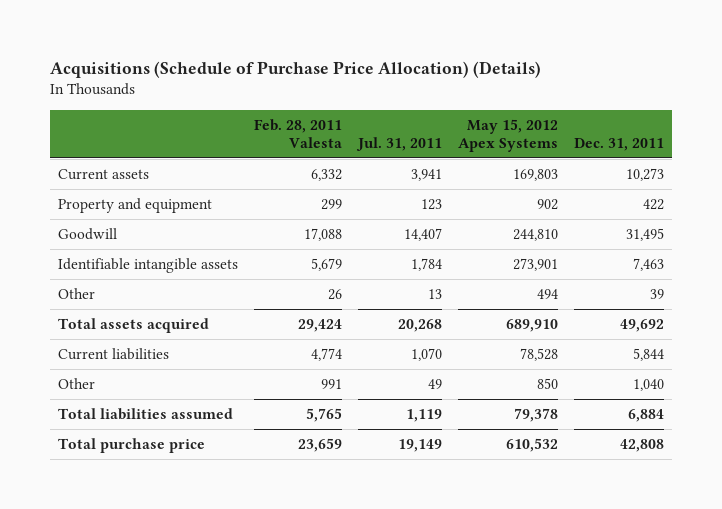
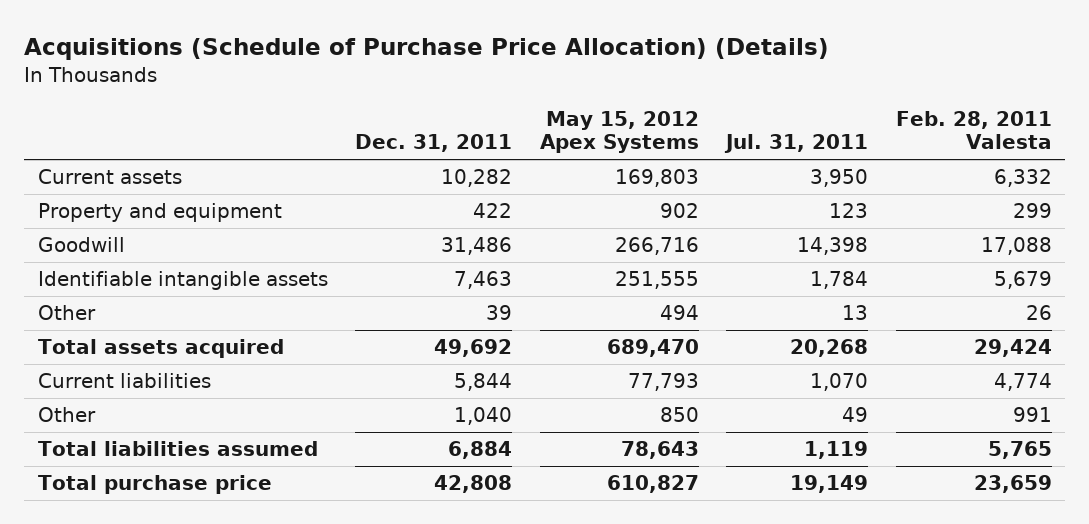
[411,168,443,181] 3,941 -> [810,169,869,188] 3,950
[626,167,665,181] 10,273 -> [441,169,513,188] 10,282
[404,227,443,241] 14,407 -> [797,237,869,256] 14,398
[513,228,559,241] 244,810 -> [614,237,699,256] 266,716
[626,227,665,241] 31,495 -> [441,237,513,256] 31,486
[513,257,559,271] 273,901 -> [614,271,699,290] 251,555
[506,318,559,332] 689,910 -> [606,339,699,358] 689,470
[520,347,559,361] 78,528 -> [627,373,699,392] 77,793
[514,407,559,422] 79,378 -> [620,441,699,460] 78,643
[506,437,559,452] 610,532 -> [606,475,699,494] 610,827

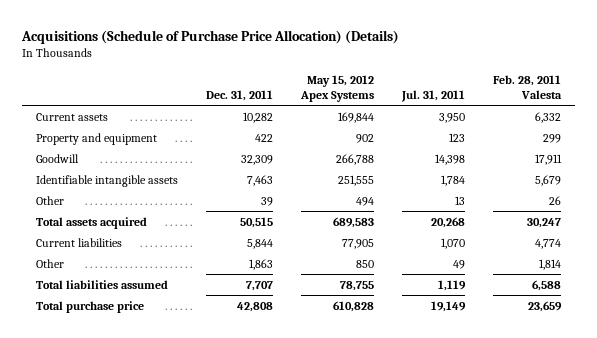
[614,169,699,188] 169,803 -> [338,111,375,123] 169,844
[441,237,513,256] 31,486 -> [241,154,274,165] 32,309
[614,237,699,256] 266,716 -> [336,153,375,165] 266,788
[980,237,1052,256] 17,088 -> [535,153,563,165] 17,911
[434,339,513,358] 49,692 -> [240,216,274,228] 50,515
[606,339,699,358] 689,470 -> [333,216,375,228] 689,583
[973,339,1052,358] 29,424 -> [527,217,562,228] 30,247
[627,373,699,392] 77,793 -> [342,238,375,249] 77,905
[454,407,513,426] 1,040 -> [249,258,274,270] 1,863
[1012,407,1052,423] 991 -> [539,258,562,270] 1,814
[448,441,513,460] 6,884 -> [246,280,274,291] 7,707
[620,441,699,460] 78,643 -> [340,280,375,291] 78,755
[987,441,1052,460] 5,765 -> [532,279,562,291] 6,588
[606,475,699,494] 610,827 -> [333,300,375,312] 610,828

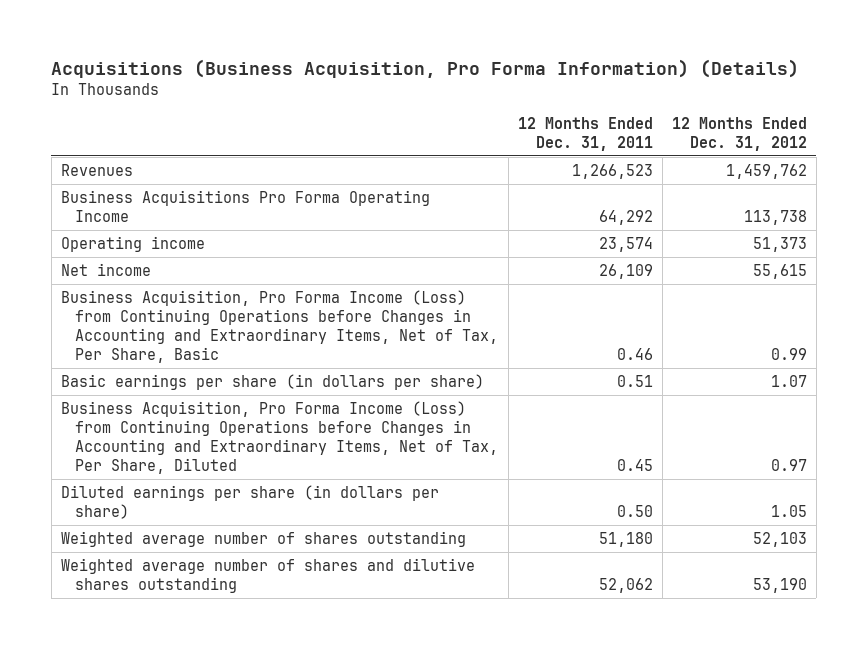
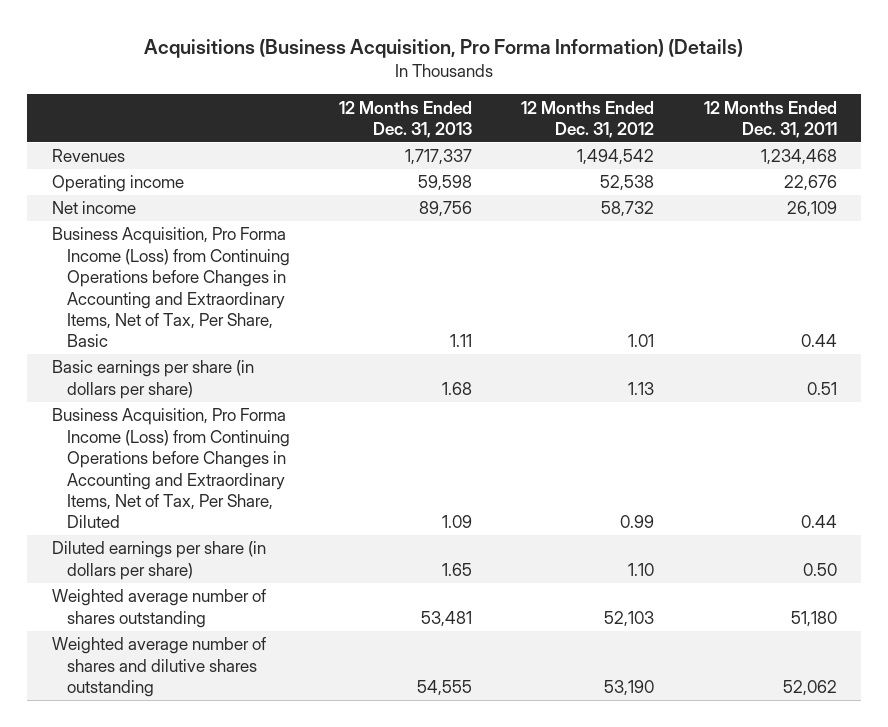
none -> [339,100,473,138] 12 Months Ended Dec. 31, 2013
[60,189,430,222] Business Acquisitions Pro Forma Operating Income -> none
[571,163,653,179] 1,266,523 -> [760,149,837,166] 1,234,468
[725,163,807,179] 1,459,762 -> [577,149,655,166] 1,494,542
[598,236,653,252] 23,574 -> [783,175,837,192] 22,676
[752,236,807,252] 51,373 -> [600,175,655,192] 52,538
[752,263,807,279] 55,615 -> [601,201,655,218] 58,732
[616,348,653,361] 0.46 -> [800,334,837,348] 0.44
[770,348,807,361] 0.99 -> [628,334,655,348] 1.01
[770,374,807,387] 1.07 -> [628,381,655,395] 1.13
[616,459,653,472] 0.45 -> [800,515,837,529] 0.44
[770,459,807,472] 0.97 -> [620,515,655,529] 0.99
[770,504,807,517] 1.05 -> [628,562,655,576] 1.10

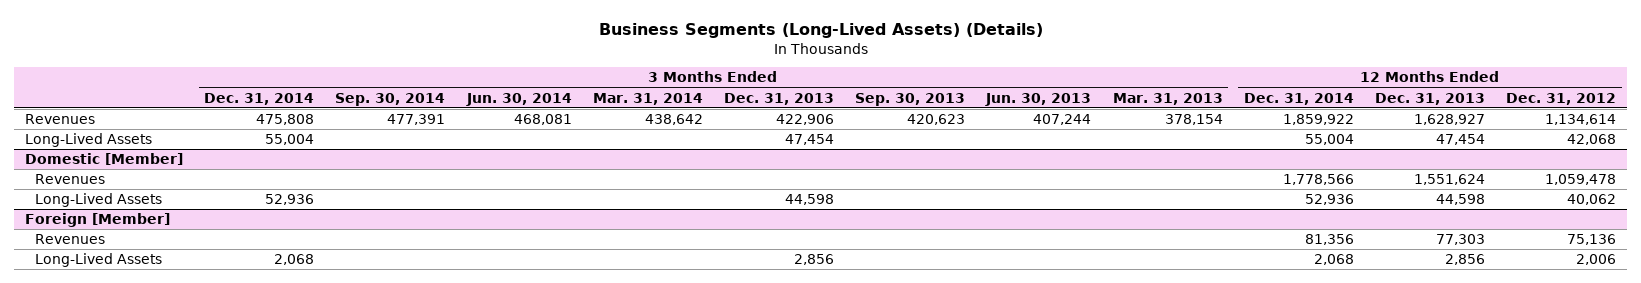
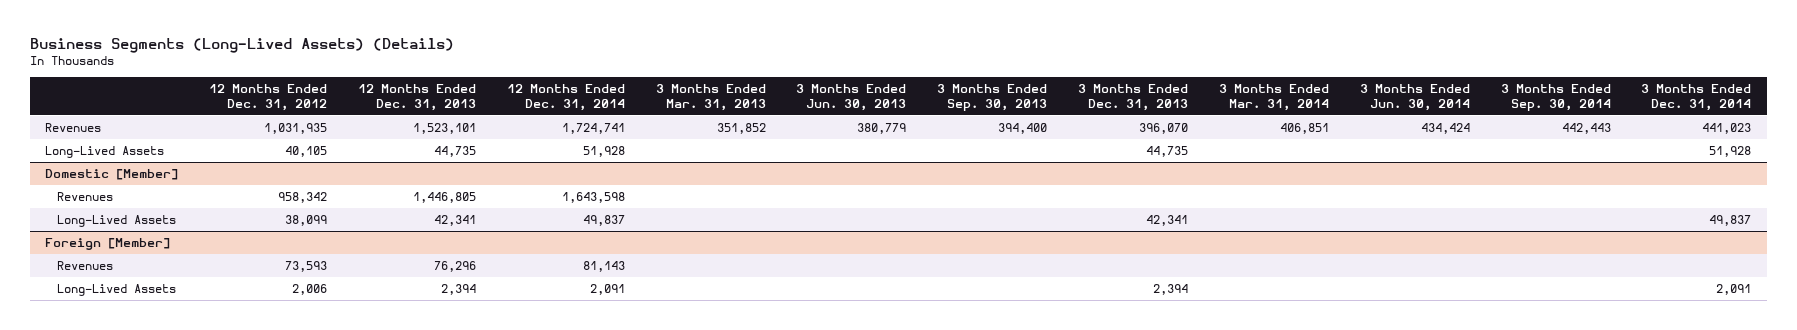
[256,114,315,126] 475,808 -> [1702,123,1752,135] 441,023
[387,114,446,126] 477,391 -> [1561,123,1611,135] 442,443
[513,114,572,126] 468,081 -> [1420,123,1470,135] 434,424
[644,114,703,126] 438,642 -> [1279,123,1329,135] 406,851
[775,114,834,126] 422,906 -> [1139,123,1189,135] 396,070
[907,114,966,126] 420,623 -> [998,123,1048,135] 394,400
[1033,114,1092,126] 407,244 -> [857,123,907,135] 380,779
[1164,114,1223,126] 378,154 -> [716,123,766,135] 351,852
[1282,114,1354,126] 1,859,922 -> [561,123,625,135] 1,724,741
[1414,114,1486,126] 1,628,927 -> [412,123,476,135] 1,523,101
[1545,114,1617,126] 1,134,614 -> [264,123,328,135] 1,031,935
[265,134,315,146] 55,004 -> [1709,146,1752,158] 51,928
[784,134,834,146] 47,454 -> [1146,146,1189,158] 44,735
[1304,134,1354,146] 55,004 -> [582,146,625,158] 51,928
[1436,134,1486,146] 47,454 -> [433,146,476,158] 44,735
[1567,134,1617,146] 42,068 -> [285,146,328,158] 40,105
[1282,174,1354,186] 1,778,566 -> [561,192,625,204] 1,643,598
[1414,174,1486,186] 1,551,624 -> [412,192,476,204] 1,446,805
[1545,174,1617,186] 1,059,478 -> [278,192,328,204] 958,342
[265,194,315,206] 52,936 -> [1709,215,1752,227] 49,837
[784,194,834,206] 44,598 -> [1146,215,1189,227] 42,341
[1304,194,1354,206] 52,936 -> [582,215,625,227] 49,837
[1436,194,1486,206] 44,598 -> [433,215,476,227] 42,341
[1567,194,1617,206] 40,062 -> [285,215,328,227] 38,099
[1304,234,1354,246] 81,356 -> [582,261,625,273] 81,143
[1436,234,1486,246] 77,303 -> [433,261,476,273] 76,296
[1567,234,1617,246] 75,136 -> [285,261,328,273] 73,593
[274,254,315,266] 2,068 -> [1716,284,1752,296] 2,091
[793,254,834,266] 2,856 -> [1153,284,1189,296] 2,394
[1313,254,1354,266] 2,068 -> [589,284,625,296] 2,091
[1445,254,1486,266] 2,856 -> [440,284,476,296] 2,394

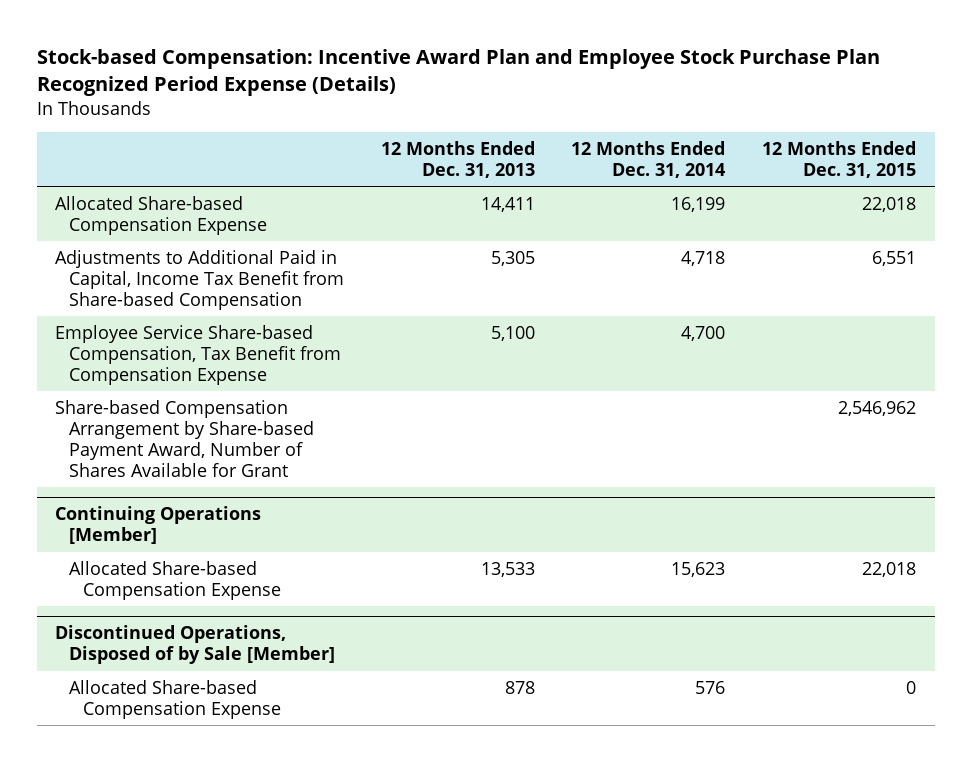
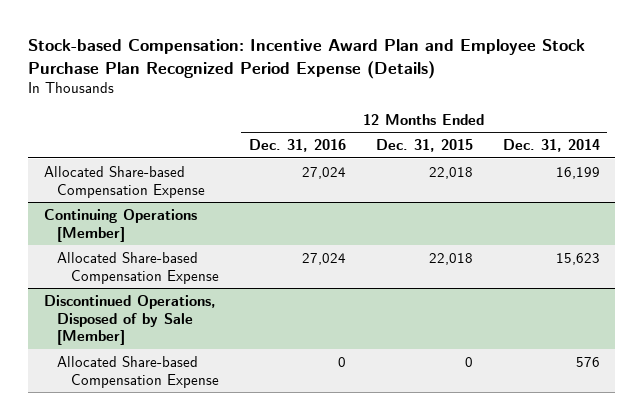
[380,140,535,178] 12 Months Ended Dec. 31, 2013 -> none
none -> [248,139,346,153] Dec. 31, 2016
[55,249,344,310] Adjustments to Additional Paid in Capital, Income Tax Benefit from Share-based Compensation -> none
[55,324,341,385] Employee Service Share-based Compensation, Tax Benefit from Compensation Expense -> none
[55,399,314,477] Share-based Compensation Arrangement by Share-based Payment Award, Number of Shares Available for Grant -> none

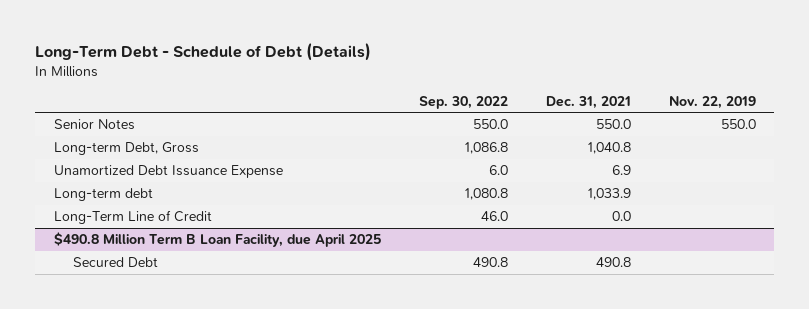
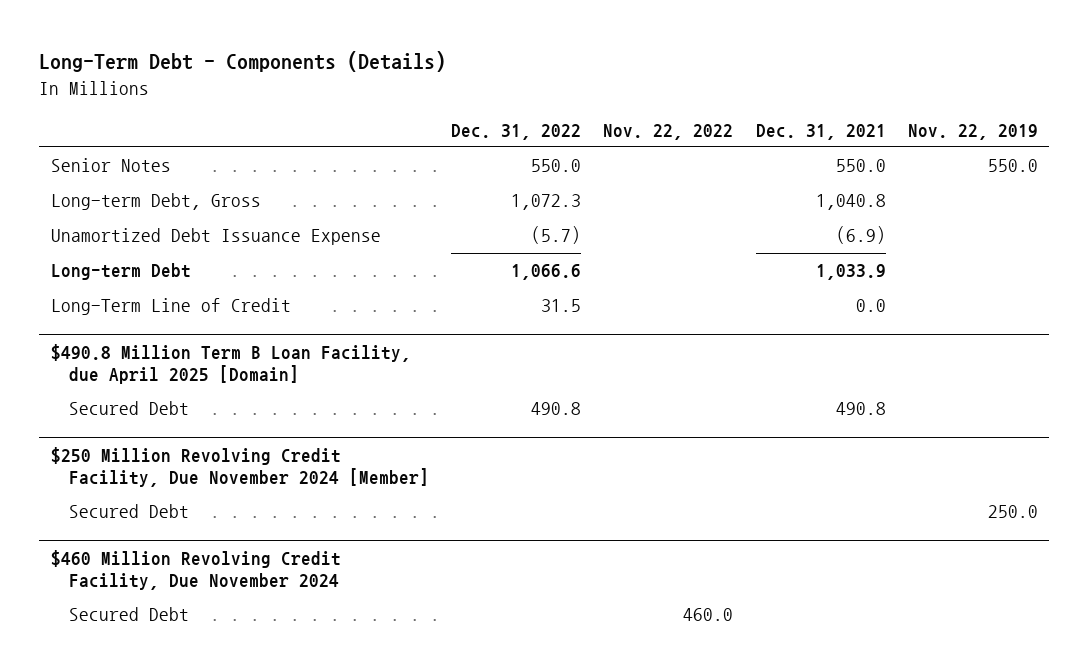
[35,42,372,61] Long-Term Debt - Schedule of Debt (Details) -> [39,51,447,73] Long-Term Debt - Components (Details)
[418,95,508,109] Sep. 30, 2022 -> none
none -> [451,123,582,140] Dec. 31, 2022
none -> [603,123,734,140] Nov. 22, 2022
[611,165,631,176] 6.9 -> [835,226,886,245] (6.9)
[53,188,153,202] Long-term debt -> [50,263,191,281] Long-term Debt
[53,232,381,248] $490.8 Million Term B Loan Facility, due April 2025 -> [50,343,411,384] $490.8 Million Term B Loan Facility, due April 2025 [Domain]
none -> [50,446,430,487] $250 Million Revolving Credit Facility, Due November 2024 [Member]
none -> [69,504,190,519] Secured Debt
none -> [50,549,341,590] $460 Million Revolving Credit Facility, Due November 2024
none -> [69,607,190,622] Secured Debt

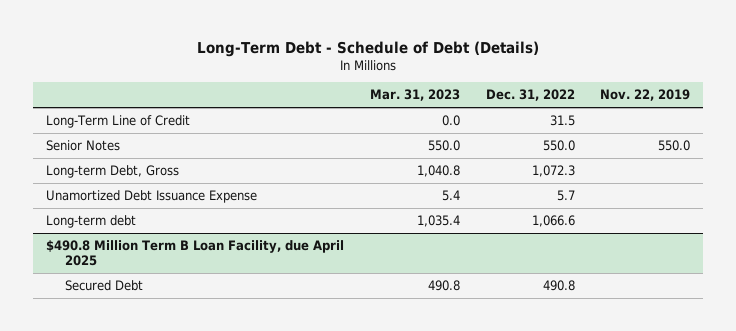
[39,51,447,73] Long-Term Debt - Components (Details) -> [197,40,540,57] Long-Term Debt - Schedule of Debt (Details)
[603,123,734,140] Nov. 22, 2022 -> none
[755,123,886,140] Dec. 31, 2021 -> none
none -> [369,89,460,102] Mar. 31, 2023
[50,298,291,316] Long-Term Line of Credit -> [45,114,190,128] Long-Term Line of Credit
[531,226,582,245] (5.7) -> [556,189,575,201] 5.7
[50,263,191,281] Long-term Debt -> [45,214,136,228] Long-term debt
[50,343,411,384] $490.8 Million Term B Loan Facility, due April 2025 [Domain] -> [45,239,344,267] $490.8 Million Term B Loan Facility, due April 2025
[50,446,430,487] $250 Million Revolving Credit Facility, Due November 2024 [Member] -> none
[69,504,190,519] Secured Debt -> none
[50,549,341,590] $460 Million Revolving Credit Facility, Due November 2024 -> none
[69,607,190,622] Secured Debt -> none

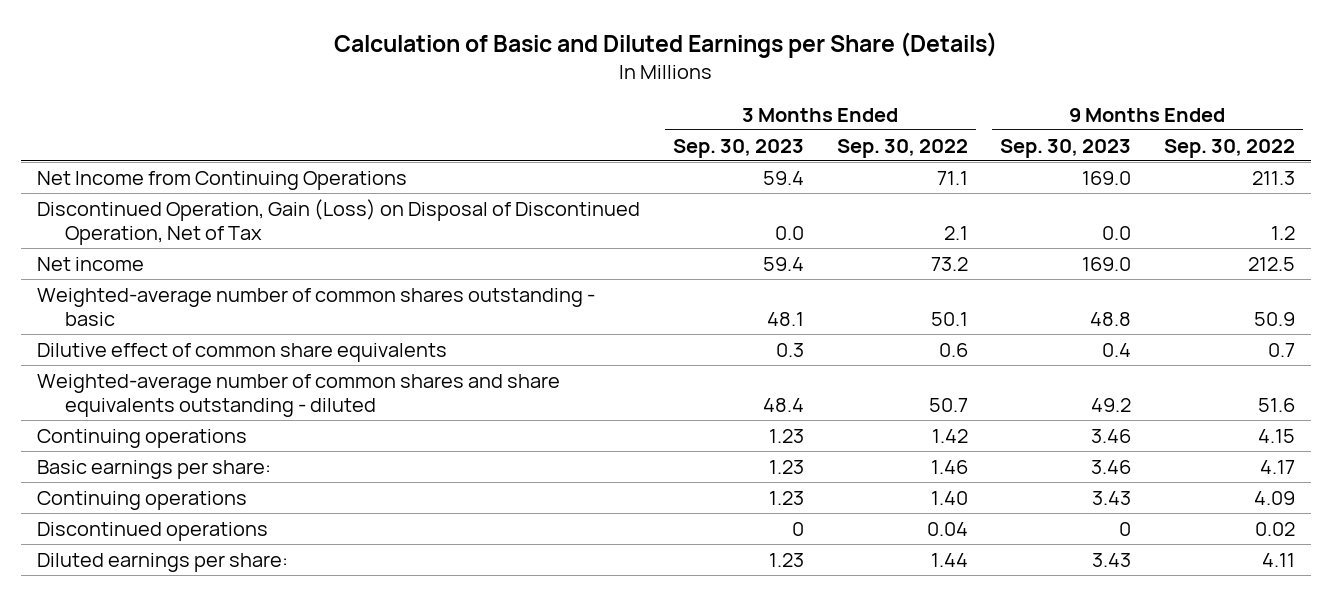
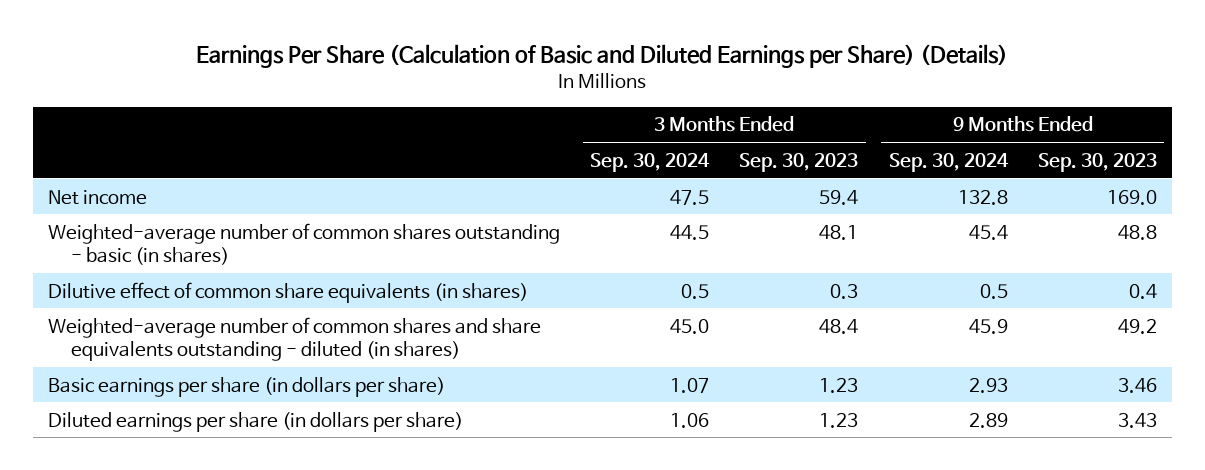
[334,32,998,59] Calculation of Basic and Diluted Earnings per Share (Details) -> [196,44,1009,69] Earnings Per Share (Calculation of Basic and Diluted Earnings per Share) (Details)
[836,138,968,158] Sep. 30, 2022 -> none
[1163,138,1295,158] Sep. 30, 2022 -> none
none -> [590,152,711,172] Sep. 30, 2024
none -> [888,152,1009,172] Sep. 30, 2024
[37,170,408,190] Net Income from Continuing Operations -> none
[37,198,641,245] Discontinued Operation, Gain (Loss) on Disposal of Discontinued Operation, Net of Tax -> none
[37,428,248,448] Continuing operations -> none
[37,490,248,510] Continuing operations -> none
[37,521,269,541] Discontinued operations -> none
[37,287,596,326] Weighted-average number of common shares outstanding - basic -> [48,222,561,266] Weighted-average number of common shares outstanding - basic (in shares)
[37,342,448,362] Dilutive effect of common share equivalents -> [48,281,529,303] Dilutive effect of common share equivalents (in shares)
[37,373,561,417] Weighted-average number of common shares and share equivalents outstanding - diluted -> [48,316,542,362] Weighted-average number of common shares and share equivalents outstanding - diluted (in shares)
[37,459,272,479] Basic earnings per share: -> [48,376,446,397] Basic earnings per share (in dollars per share)
[37,552,289,572] Diluted earnings per share: -> [48,411,464,432] Diluted earnings per share (in dollars per share)

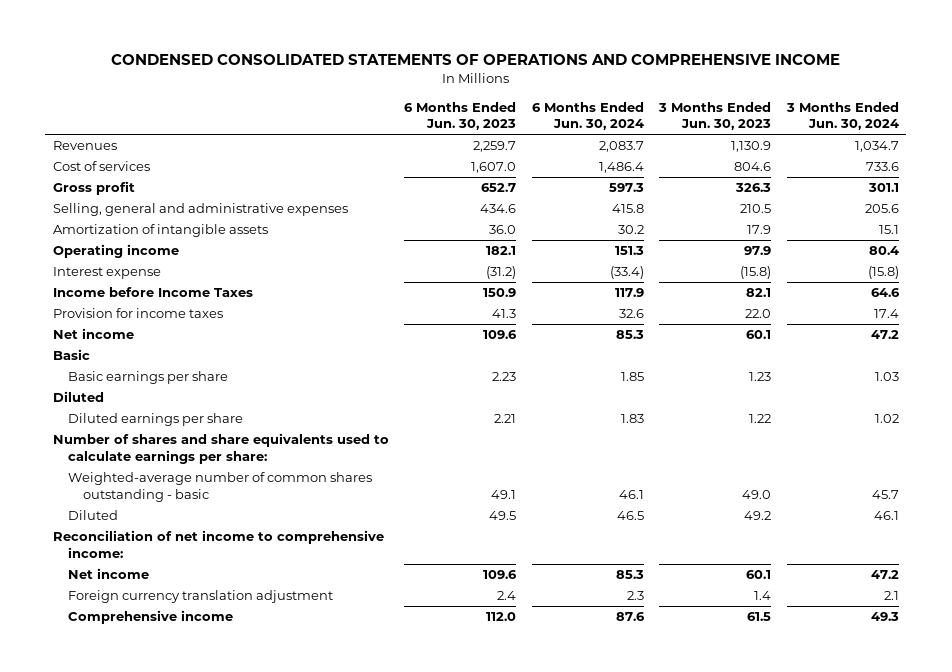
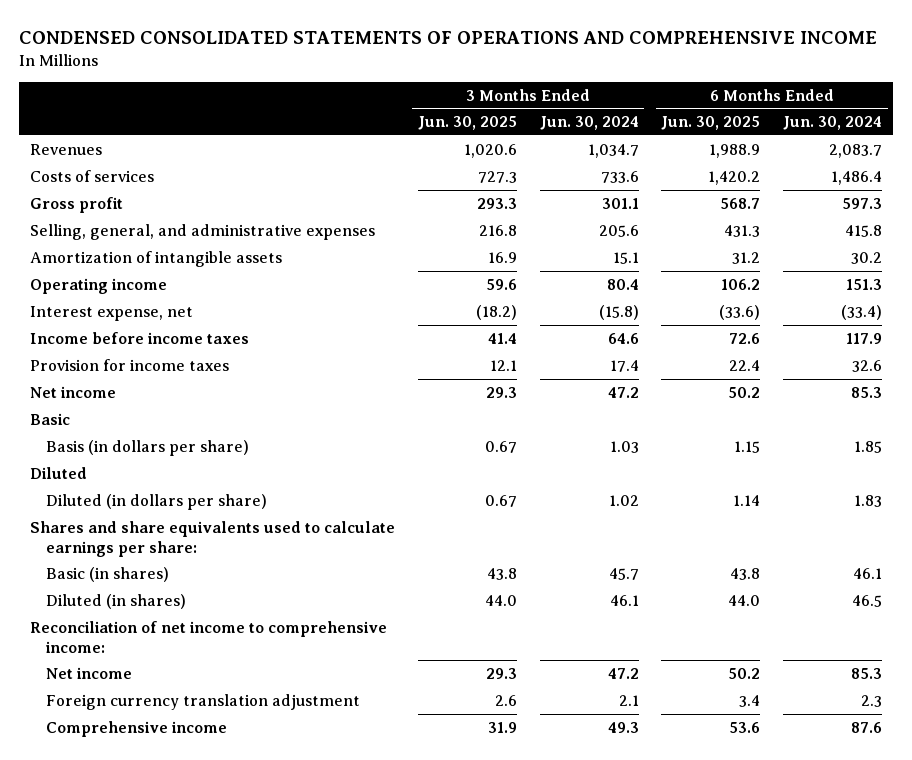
[404,101,517,131] 6 Months Ended Jun. 30, 2023 -> none
[658,101,772,131] 3 Months Ended Jun. 30, 2023 -> none
none -> [417,116,517,131] Jun. 30, 2025
none -> [661,116,761,131] Jun. 30, 2025
[52,161,150,172] Cost of services -> [30,169,155,182] Costs of services
[52,203,348,217] Selling, general and administrative expenses -> [30,223,376,240] Selling, general, and administrative expenses
[52,267,161,280] Interest expense -> [30,305,194,321] Interest expense, net
[52,287,253,298] Income before Income Taxes -> [30,331,250,344] Income before income taxes
[67,371,228,385] Basic earnings per share -> [46,439,250,456] Basis (in dollars per share)
[67,413,243,427] Diluted earnings per share -> [46,493,268,510] Diluted (in dollars per share)
[52,433,389,465] Number of shares and share equivalents used to calculate earnings per share: -> [30,520,396,557] Shares and share equivalents used to calculate earnings per share:
[67,472,372,503] Weighted-average number of common shares outstanding - basic -> [46,566,170,582] Basic (in shares)
[67,510,118,521] Diluted -> [46,593,187,609] Diluted (in shares)

